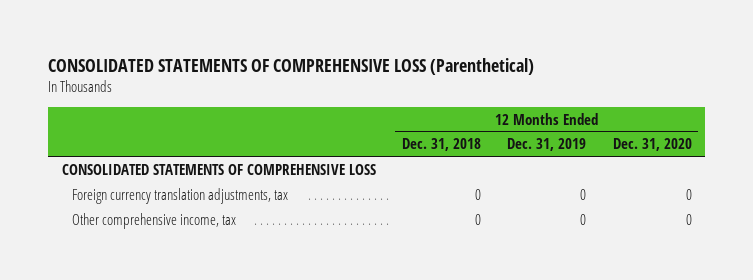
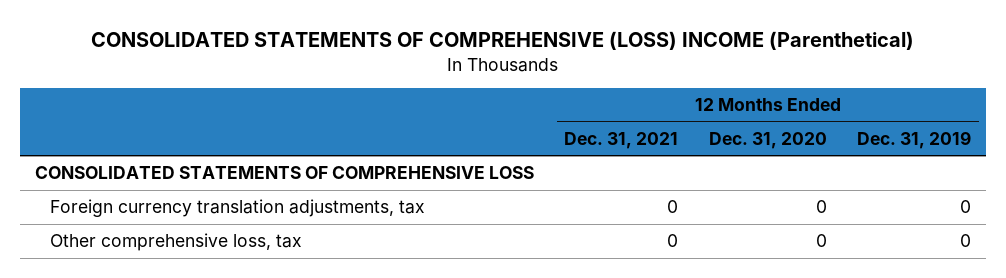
[48,57,535,75] CONSOLIDATED STATEMENTS OF COMPREHENSIVE LOSS (Parenthetical) -> [91,31,915,51] CONSOLIDATED STATEMENTS OF COMPREHENSIVE (LOSS) INCOME (Parenthetical)
[401,138,481,152] Dec. 31, 2018 -> none
none -> [564,131,679,149] Dec. 31, 2021
[72,212,237,229] Other comprehensive income, tax -> [50,233,303,252] Other comprehensive loss, tax

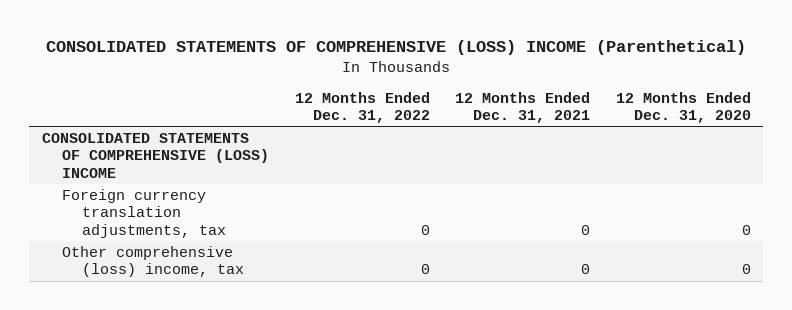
[857,130,972,149] Dec. 31, 2019 -> none
none -> [294,91,430,124] 12 Months Ended Dec. 31, 2022
[35,166,535,180] CONSOLIDATED STATEMENTS OF COMPREHENSIVE LOSS -> [41,133,270,178] CONSOLIDATED STATEMENTS OF COMPREHENSIVE (LOSS) INCOME
[50,233,303,252] Other comprehensive loss, tax -> [62,246,245,278] Other comprehensive (loss) income, tax

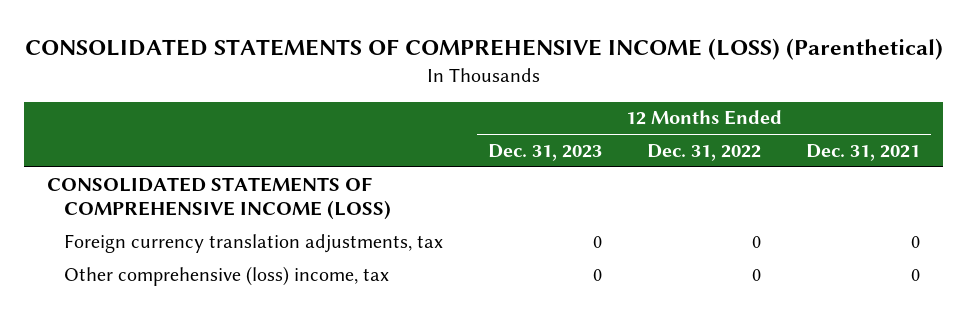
[46,40,747,56] CONSOLIDATED STATEMENTS OF COMPREHENSIVE (LOSS) INCOME (Parenthetical) -> [24,38,943,61] CONSOLIDATED STATEMENTS OF COMPREHENSIVE INCOME (LOSS) (Parenthetical)
[615,91,751,124] 12 Months Ended Dec. 31, 2020 -> none
none -> [488,143,603,161] Dec. 31, 2023
[41,133,270,178] CONSOLIDATED STATEMENTS OF COMPREHENSIVE (LOSS) INCOME -> [46,176,391,220] CONSOLIDATED STATEMENTS OF COMPREHENSIVE INCOME (LOSS)

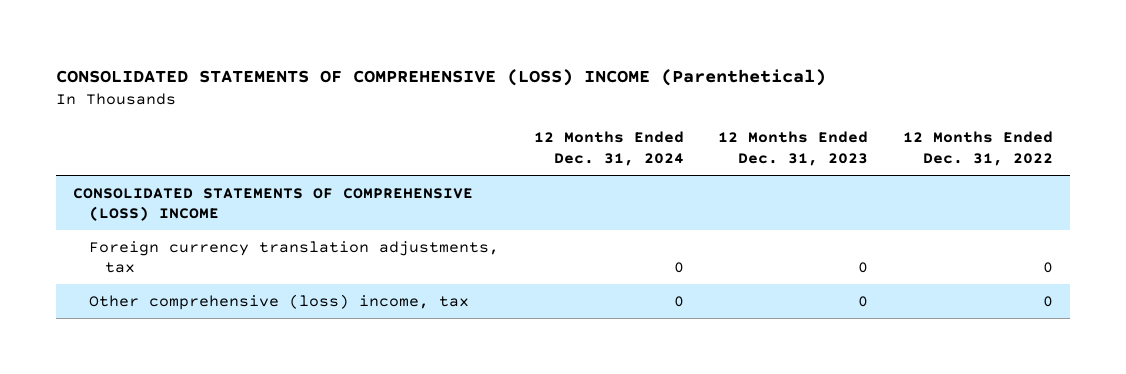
[24,38,943,61] CONSOLIDATED STATEMENTS OF COMPREHENSIVE INCOME (LOSS) (Parenthetical) -> [56,68,827,86] CONSOLIDATED STATEMENTS OF COMPREHENSIVE (LOSS) INCOME (Parenthetical)
[806,143,921,161] Dec. 31, 2021 -> none
none -> [533,131,684,167] 12 Months Ended Dec. 31, 2024
[46,176,391,220] CONSOLIDATED STATEMENTS OF COMPREHENSIVE INCOME (LOSS) -> [73,187,474,222] CONSOLIDATED STATEMENTS OF COMPREHENSIVE (LOSS) INCOME

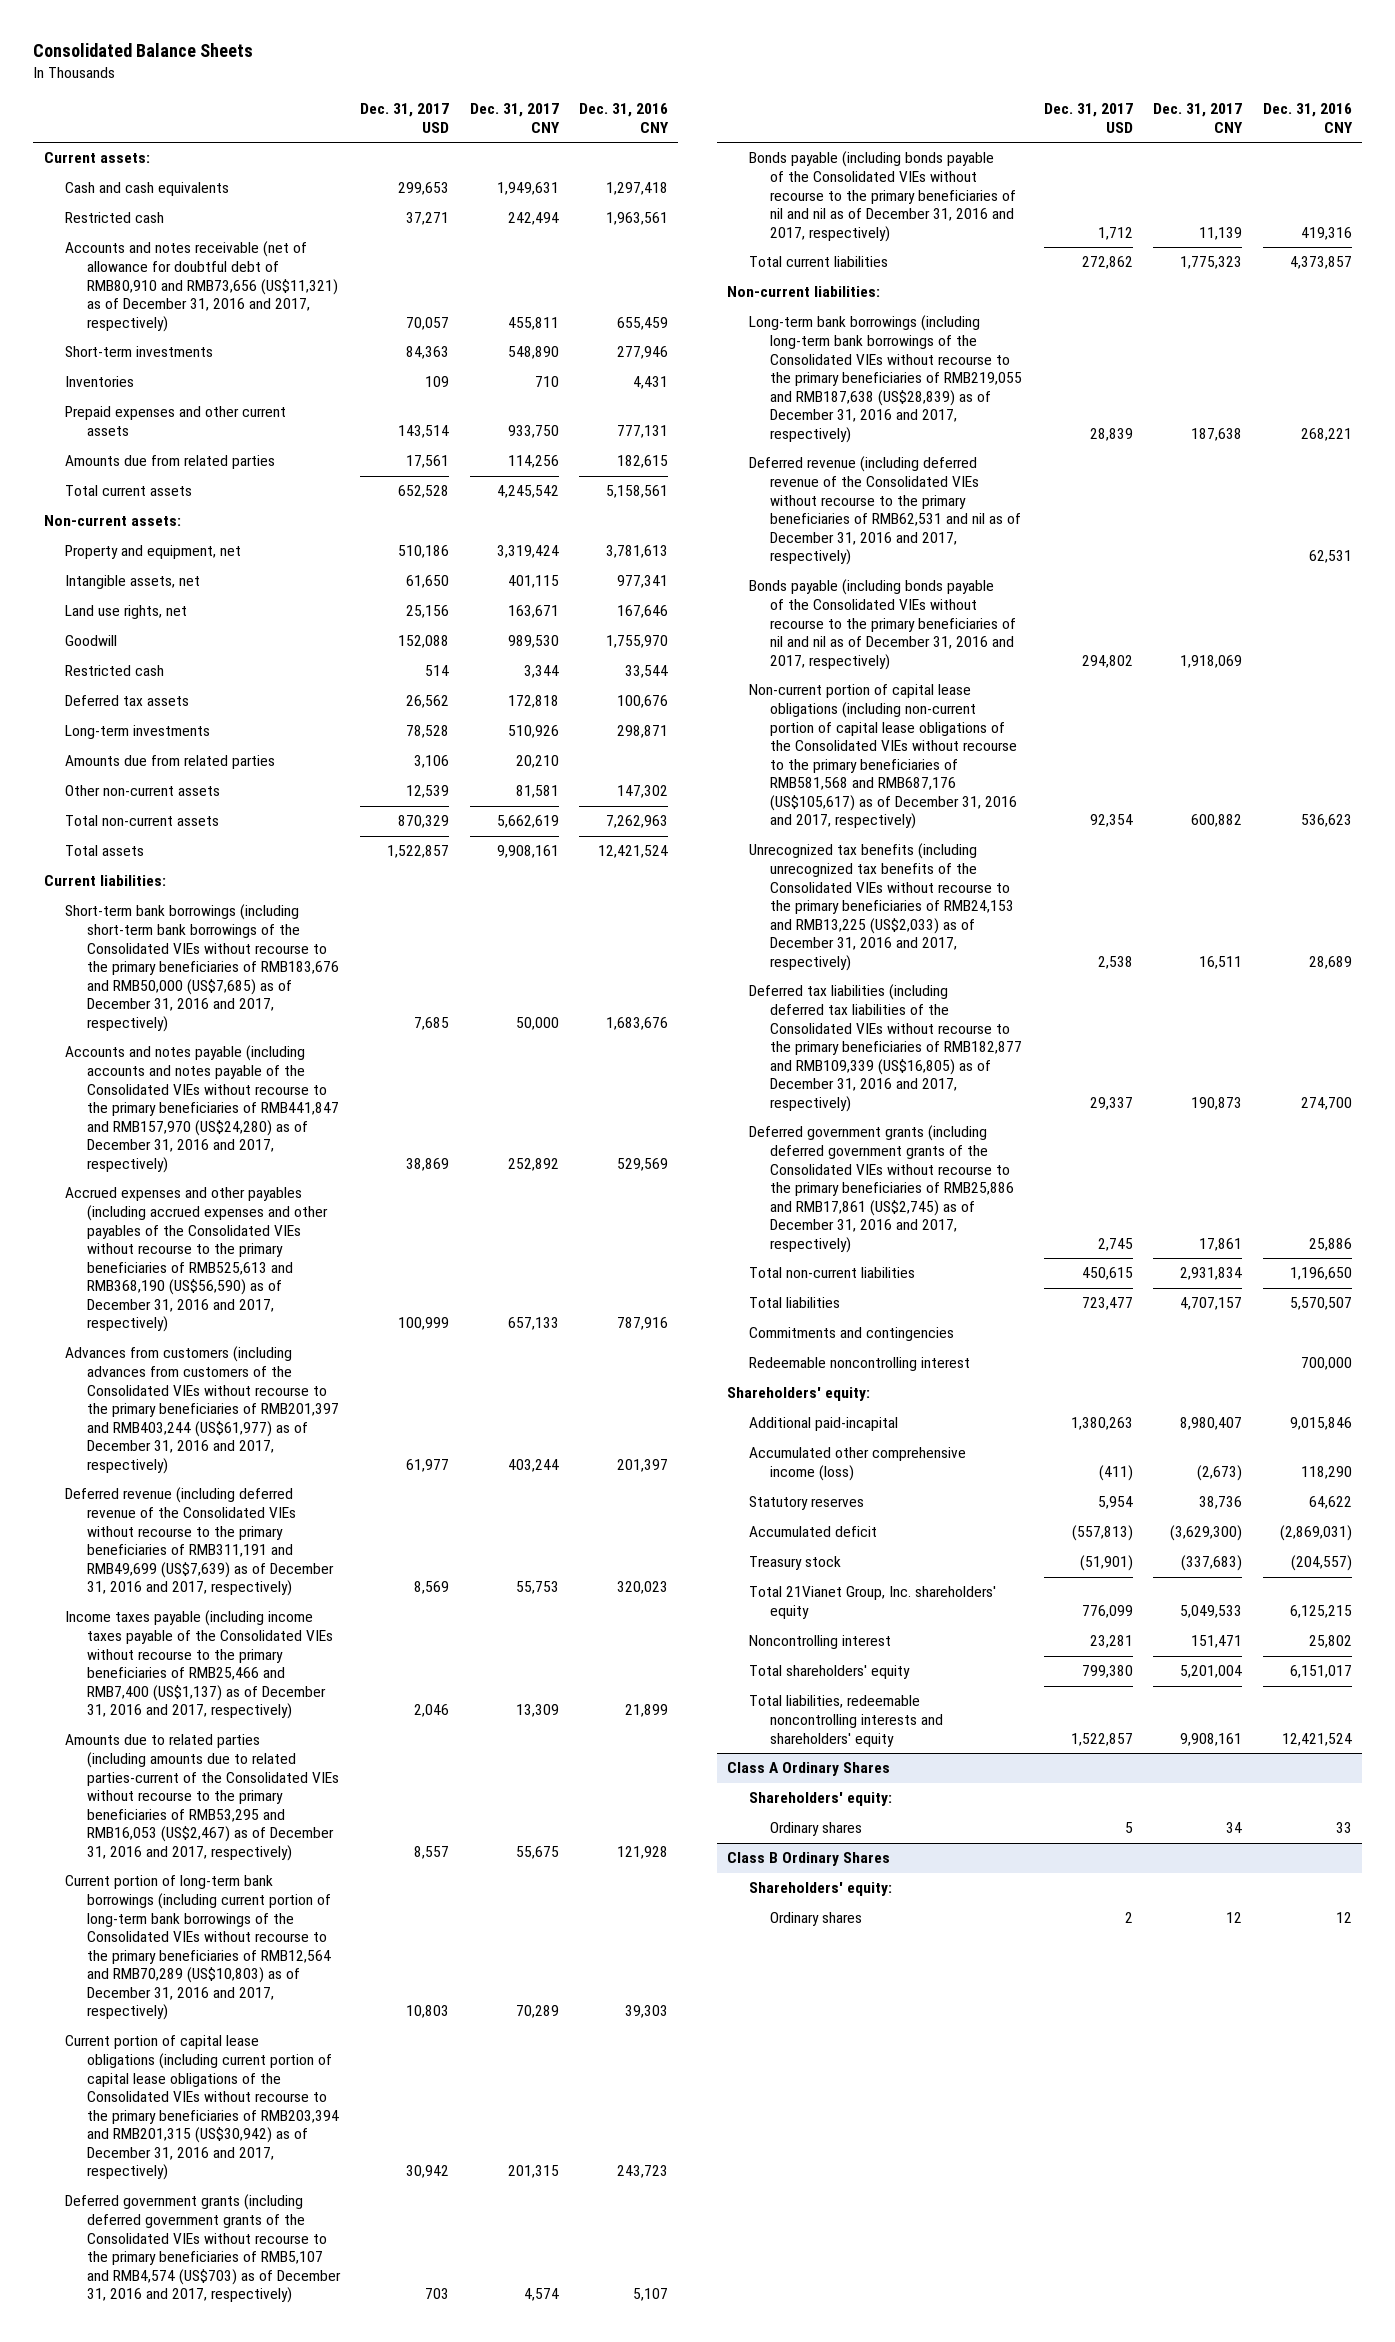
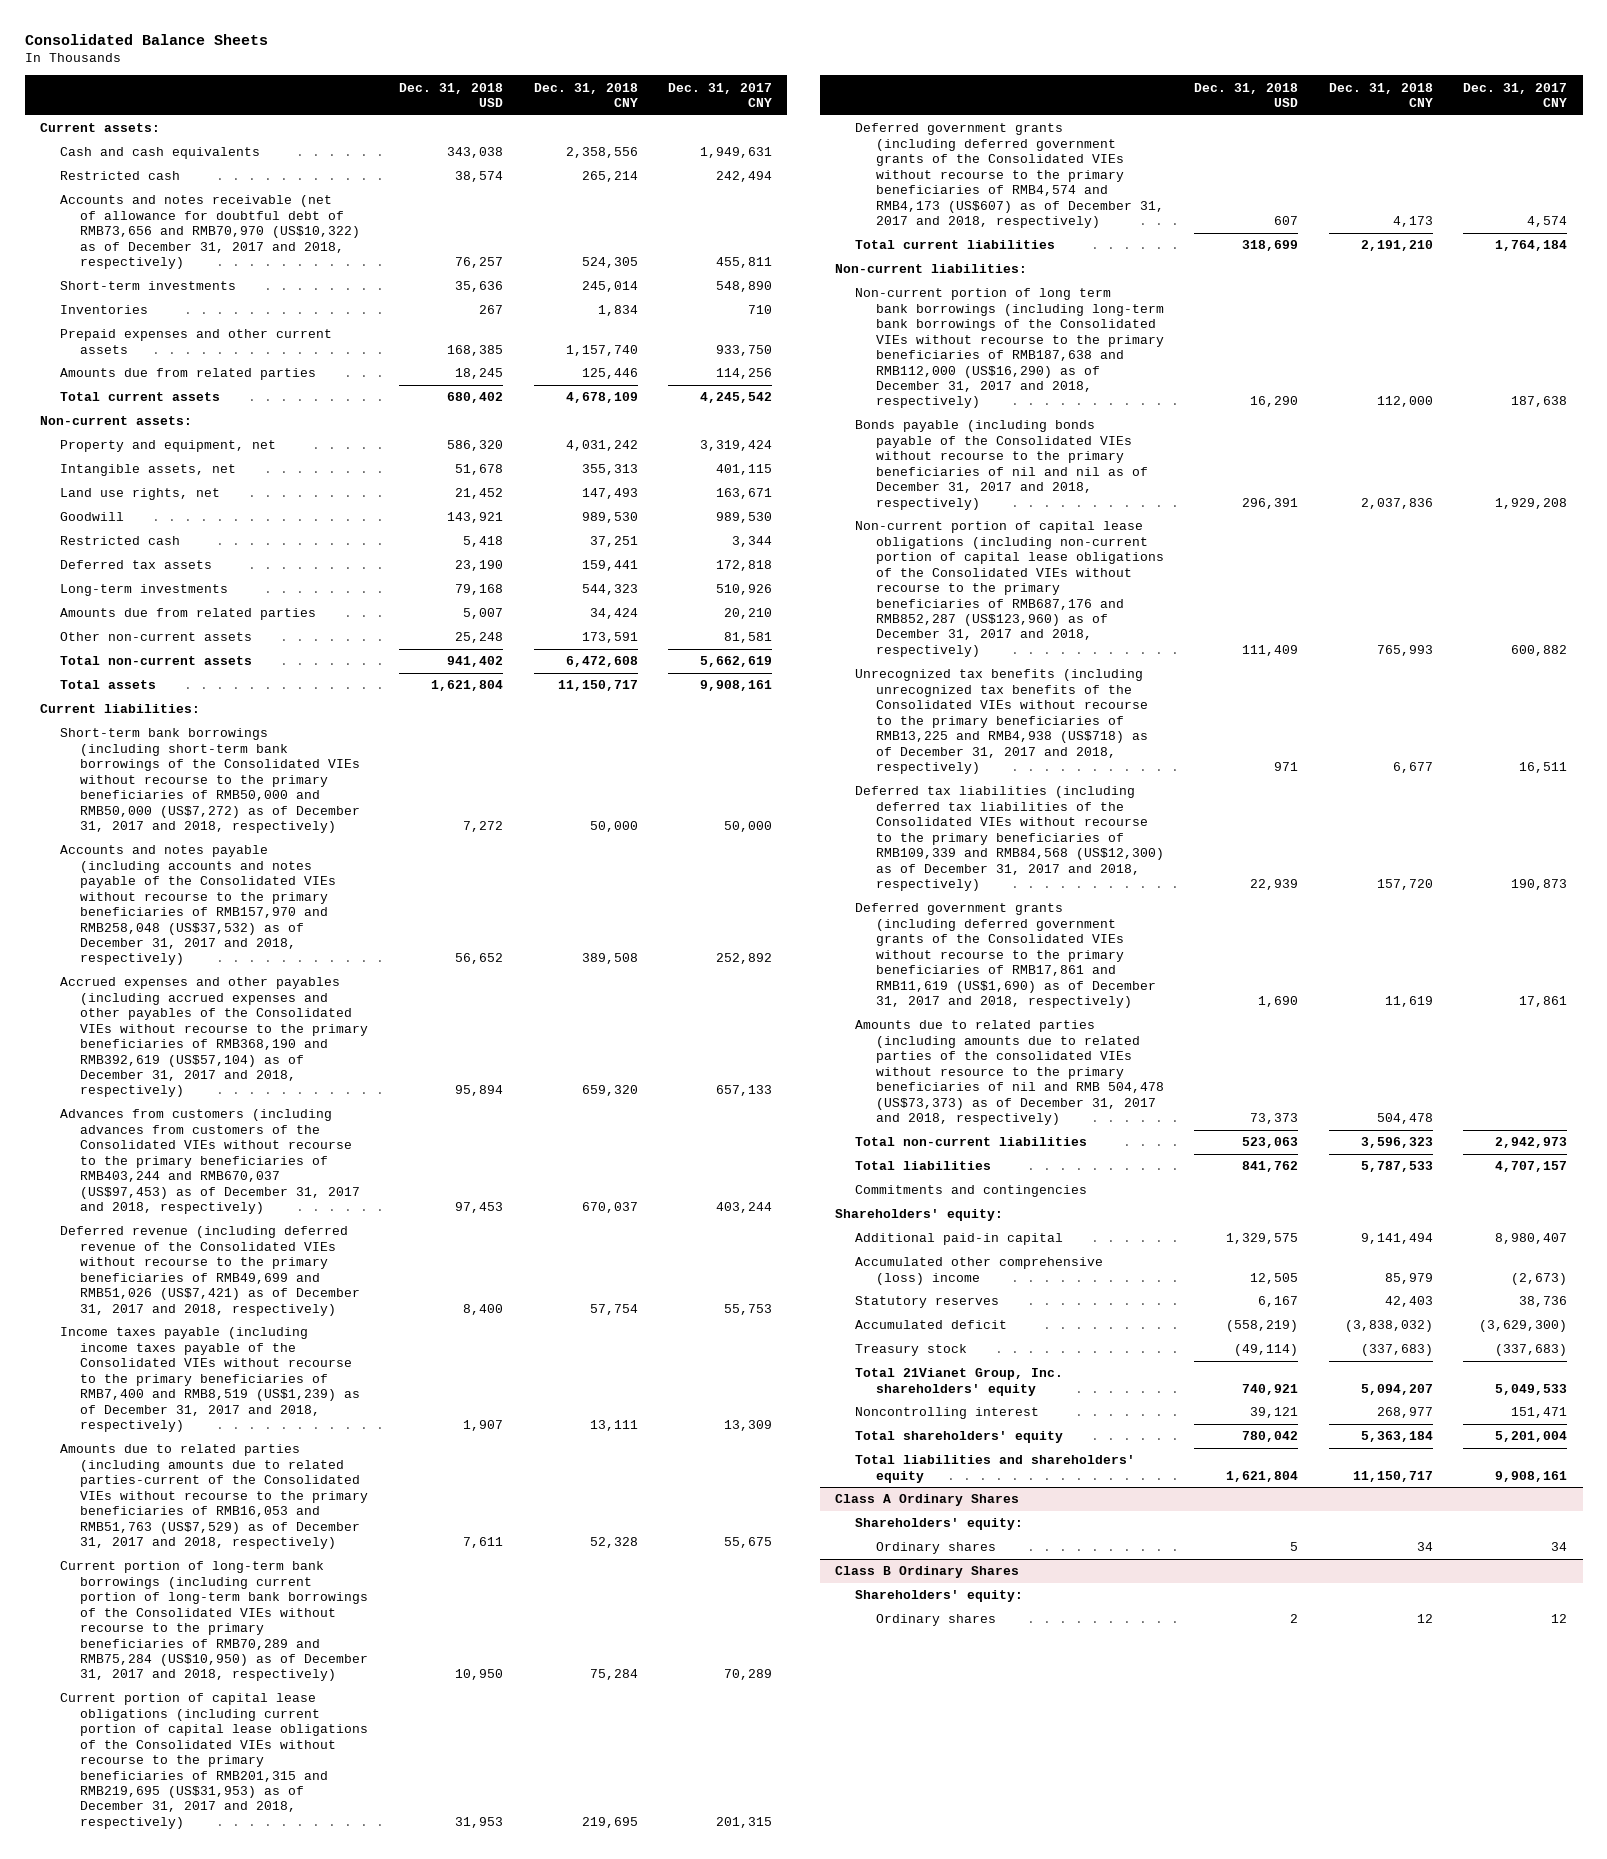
[360,103,450,133] Dec. 31, 2017 USD -> none
[579,103,670,133] Dec. 31, 2016 CNY -> none
none -> [398,82,503,108] Dec. 31, 2018 USD
none -> [533,82,638,108] Dec. 31, 2018 CNY
[65,241,338,332] Accounts and notes receivable (net of allowance for doubtful debt of RMB80,910 and RMB73,656 (US$11,321) as of December 31, 2016 and 2017, respectively) -> [60,195,361,270] Accounts and notes receivable (net of allowance for doubtful debt of RMB73,656 and RMB70,970 (US$10,322) as of December 31, 2017 and 2018, respectively)
[748,151,1017,242] Bonds payable (including bonds payable of the Consolidated VIEs without recourse to the primary beneficiaries of nil and nil as of December 31, 2016 and 2017, respectively) -> none
[65,904,339,1032] Short-term bank borrowings (including short-term bank borrowings of the Consolidated VIEs without recourse to the primary beneficiaries of RMB183,676 and RMB50,000 (US$7,685) as of December 31, 2016 and 2017, respectively) -> [60,728,361,834] Short-term bank borrowings (including short-term bank borrowings of the Consolidated VIEs without recourse to the primary beneficiaries of RMB50,000 and RMB50,000 (US$7,272) as of December 31, 2017 and 2018, respectively)
[65,1045,339,1173] Accounts and notes payable (including accounts and notes payable of the Consolidated VIEs without recourse to the primary beneficiaries of RMB441,847 and RMB157,970 (US$24,280) as of December 31, 2016 and 2017, respectively) -> [60,845,337,966] Accounts and notes payable (including accounts and notes payable of the Consolidated VIEs without recourse to the primary beneficiaries of RMB157,970 and RMB258,048 (US$37,532) as of December 31, 2017 and 2018, respectively)
[65,1187,328,1333] Accrued expenses and other payables (including accrued expenses and other payables of the Consolidated VIEs without recourse to the primary beneficiaries of RMB525,613 and RMB368,190 (US$56,590) as of December 31, 2016 and 2017, respectively) -> [60,977,369,1098] Accrued expenses and other payables (including accrued expenses and other payables of the Consolidated VIEs without recourse to the primary beneficiaries of RMB368,190 and RMB392,619 (US$57,104) as of December 31, 2017 and 2018, respectively)
[65,1346,339,1474] Advances from customers (including advances from customers of the Consolidated VIEs without recourse to the primary beneficiaries of RMB201,397 and RMB403,244 (US$61,977) as of December 31, 2016 and 2017, respectively) -> [60,1109,361,1215] Advances from customers (including advances from customers of the Consolidated VIEs without recourse to the primary beneficiaries of RMB403,244 and RMB670,037 (US$97,453) as of December 31, 2017 and 2018, respectively)
[65,1487,334,1597] Deferred revenue (including deferred revenue of the Consolidated VIEs without recourse to the primary beneficiaries of RMB311,191 and RMB49,699 (US$7,639) as of December 31, 2016 and 2017, respectively) -> [60,1226,361,1316] Deferred revenue (including deferred revenue of the Consolidated VIEs without recourse to the primary beneficiaries of RMB49,699 and RMB51,026 (US$7,421) as of December 31, 2017 and 2018, respectively)
[65,1610,333,1720] Income taxes payable (including income taxes payable of the Consolidated VIEs without recourse to the primary beneficiaries of RMB25,466 and RMB7,400 (US$1,137) as of December 31, 2016 and 2017, respectively) -> [60,1327,361,1433] Income taxes payable (including income taxes payable of the Consolidated VIEs without recourse to the primary beneficiaries of RMB7,400 and RMB8,519 (US$1,239) as of December 31, 2017 and 2018, respectively)
[65,1734,339,1861] Amounts due to related parties (including amounts due to related parties-current of the Consolidated VIEs without recourse to the primary beneficiaries of RMB53,295 and RMB16,053 (US$2,467) as of December 31, 2016 and 2017, respectively) -> [60,1444,369,1550] Amounts due to related parties (including amounts due to related parties-current of the Consolidated VIEs without recourse to the primary beneficiaries of RMB16,053 and RMB51,763 (US$7,529) as of December 31, 2017 and 2018, respectively)
[65,1875,331,2021] Current portion of long-term bank borrowings (including current portion of long-term bank borrowings of the Consolidated VIEs without recourse to the primary beneficiaries of RMB12,564 and RMB70,289 (US$10,803) as of December 31, 2016 and 2017, respectively) -> [60,1561,369,1682] Current portion of long-term bank borrowings (including current portion of long-term bank borrowings of the Consolidated VIEs without recourse to the primary beneficiaries of RMB70,289 and RMB75,284 (US$10,950) as of December 31, 2017 and 2018, respectively)
[65,2035,339,2181] Current portion of capital lease obligations (including current portion of capital lease obligations of the Consolidated VIEs without recourse to the primary beneficiaries of RMB203,394 and RMB201,315 (US$30,942) as of December 31, 2016 and 2017, respectively) -> [60,1693,369,1829] Current portion of capital lease obligations (including current portion of capital lease obligations of the Consolidated VIEs without recourse to the primary beneficiaries of RMB201,315 and RMB219,695 (US$31,953) as of December 31, 2017 and 2018, respectively)
[65,2194,341,2304] Deferred government grants (including deferred government grants of the Consolidated VIEs without recourse to the primary beneficiaries of RMB5,107 and RMB4,574 (US$703) as of December 31, 2016 and 2017, respectively) -> [855,123,1164,229] Deferred government grants (including deferred government grants of the Consolidated VIEs without recourse to the primary beneficiaries of RMB4,574 and RMB4,173 (US$607) as of December 31, 2017 and 2018, respectively)
[1180,256,1243,270] 1,775,323 -> [1495,240,1568,252] 1,764,184
[748,456,1022,566] Deferred revenue (including deferred revenue of the Consolidated VIEs without recourse to the primary beneficiaries of RMB62,531 and nil as of December 31, 2016 and 2017, respectively) -> none
[748,315,1023,443] Long-term bank borrowings (including long-term bank borrowings of the Consolidated VIEs without recourse to the primary beneficiaries of RMB219,055 and RMB187,638 (US$28,839) as of December 31, 2016 and 2017, respectively) -> [855,288,1164,409] Non-current portion of long term bank borrowings (including long-term bank borrowings of the Consolidated VIEs without recourse to the primary beneficiaries of RMB187,638 and RMB112,000 (US$16,290) as of December 31, 2017 and 2018, respectively)
[748,579,1017,670] Bonds payable (including bonds payable of the Consolidated VIEs without recourse to the primary beneficiaries of nil and nil as of December 31, 2016 and 2017, respectively) -> [855,420,1148,510] Bonds payable (including bonds payable of the Consolidated VIEs without recourse to the primary beneficiaries of nil and nil as of December 31, 2017 and 2018, respectively)
[1180,654,1243,668] 1,918,069 -> [1495,497,1568,509] 1,929,208
[748,684,1018,830] Non-current portion of capital lease obligations (including non-current portion of capital lease obligations of the Consolidated VIEs without recourse to the primary beneficiaries of RMB581,568 and RMB687,176 (US$105,617) as of December 31, 2016 and 2017, respectively) -> [855,521,1164,657] Non-current portion of capital lease obligations (including non-current portion of capital lease obligations of the Consolidated VIEs without recourse to the primary beneficiaries of RMB687,176 and RMB852,287 (US$123,960) as of December 31, 2017 and 2018, respectively)
[748,843,1015,971] Unrecognized tax benefits (including unrecognized tax benefits of the Consolidated VIEs without recourse to the primary beneficiaries of RMB24,153 and RMB13,225 (US$2,033) as of December 31, 2016 and 2017, respectively) -> [855,669,1148,775] Unrecognized tax benefits (including unrecognized tax benefits of the Consolidated VIEs without recourse to the primary beneficiaries of RMB13,225 and RMB4,938 (US$718) as of December 31, 2017 and 2018, respectively)
[748,984,1023,1112] Deferred tax liabilities (including deferred tax liabilities of the Consolidated VIEs without recourse to the primary beneficiaries of RMB182,877 and RMB109,339 (US$16,805) as of December 31, 2016 and 2017, respectively) -> [855,786,1164,892] Deferred tax liabilities (including deferred tax liabilities of the Consolidated VIEs without recourse to the primary beneficiaries of RMB109,339 and RMB84,568 (US$12,300) as of December 31, 2017 and 2018, respectively)
[748,1125,1015,1253] Deferred government grants (including deferred government grants of the Consolidated VIEs without recourse to the primary beneficiaries of RMB25,886 and RMB17,861 (US$2,745) as of December 31, 2016 and 2017, respectively) -> [855,903,1156,1009] Deferred government grants (including deferred government grants of the Consolidated VIEs without recourse to the primary beneficiaries of RMB17,861 and RMB11,619 (US$1,690) as of December 31, 2017 and 2018, respectively)
none -> [855,1020,1164,1126] Amounts due to related parties (including amounts due to related parties of the consolidated VIEs without resource to the primary beneficiaries of nil and RMB 504,478 (US$73,373) as of December 31, 2017 and 2018, respectively)
[1180,1267,1243,1281] 2,931,834 -> [1495,1137,1568,1149] 2,942,973
[748,1357,970,1372] Redeemable noncontrolling interest -> none
[748,1417,898,1432] Additional paid-incapital -> [855,1233,1064,1246] Additional paid-in capital
[748,1447,966,1482] Accumulated other comprehensive income (loss) -> [855,1257,1104,1285] Accumulated other comprehensive (loss) income
[748,1695,944,1747] Total liabilities, redeemable noncontrolling interests and shareholders' equity -> [855,1455,1136,1483] Total liabilities and shareholders' equity

